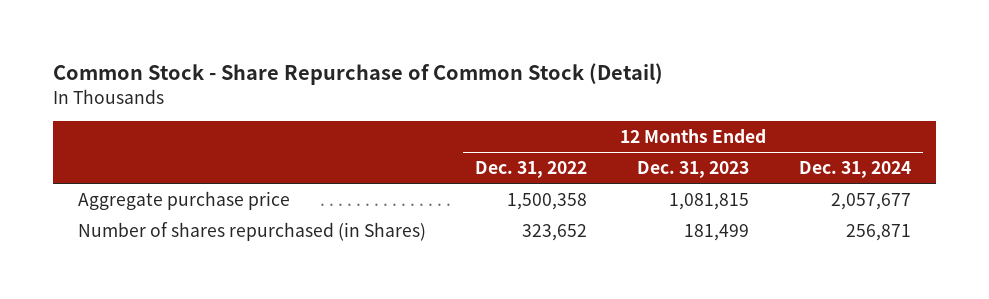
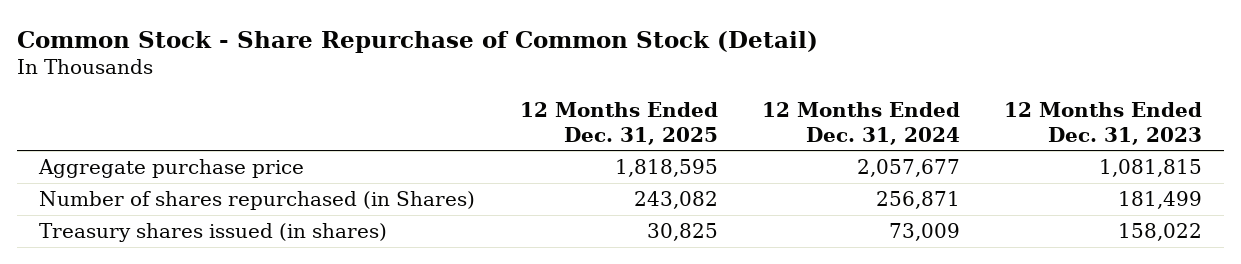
[475,161,588,179] Dec. 31, 2022 -> none
none -> [519,102,718,145] 12 Months Ended Dec. 31, 2025
none -> [39,223,388,243] Treasury shares issued (in shares)

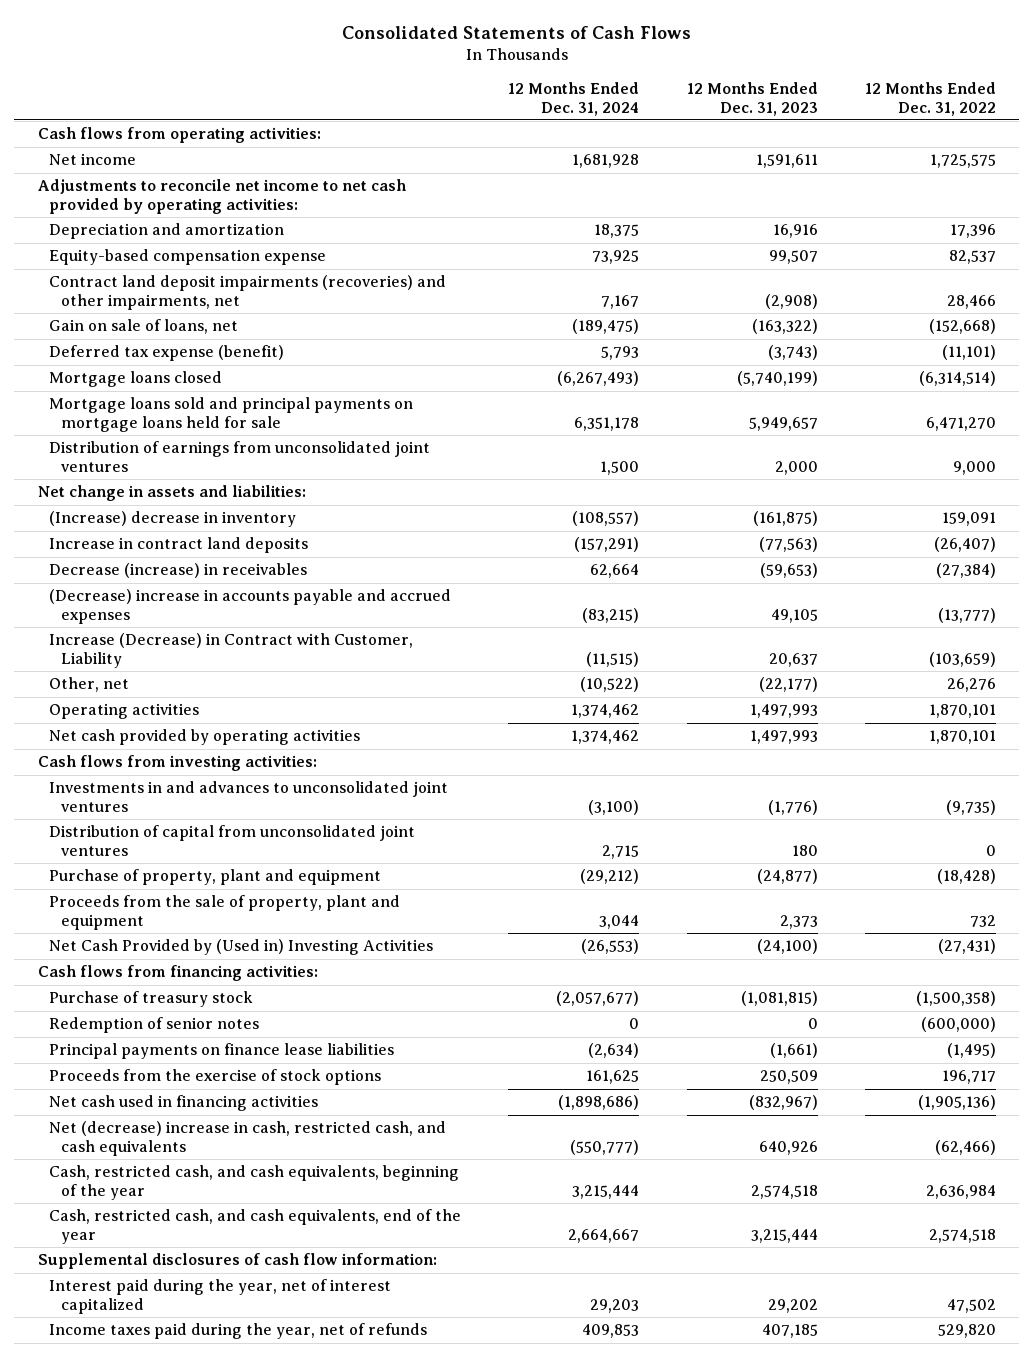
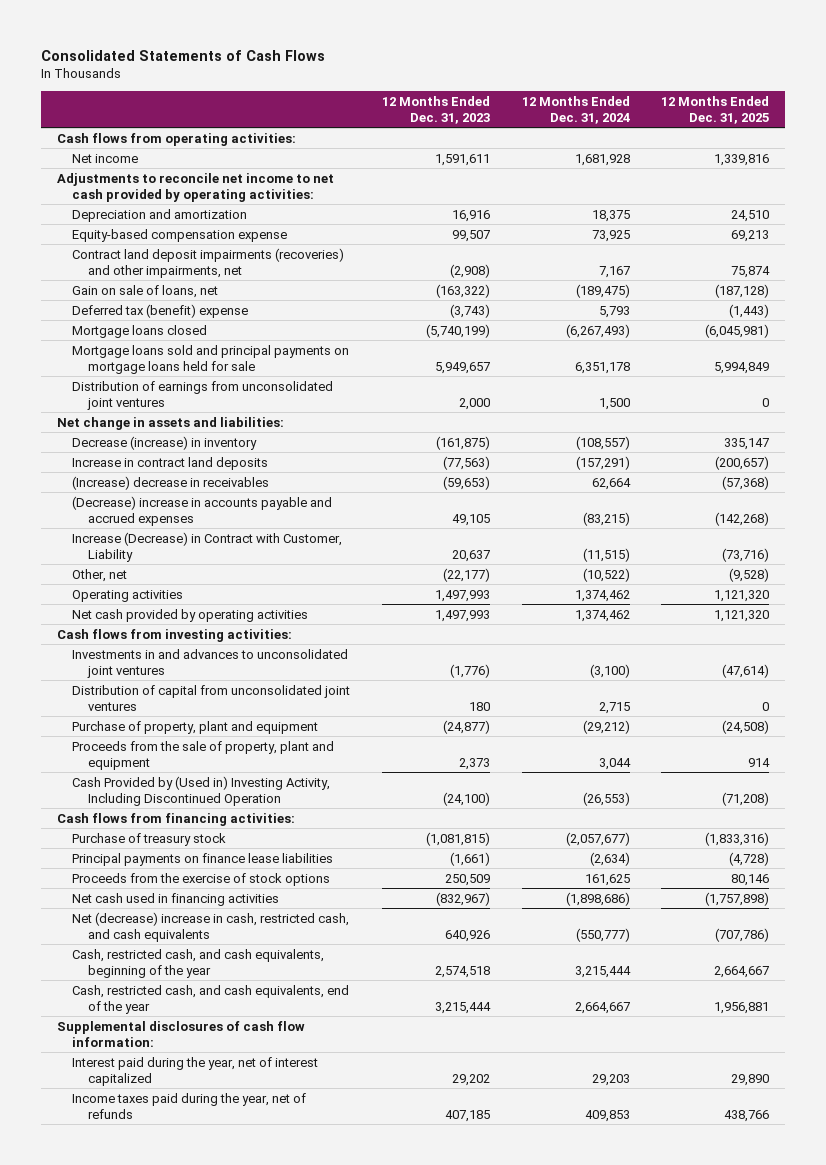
[864,82,996,116] 12 Months Ended Dec. 31, 2022 -> none
none -> [661,95,770,124] 12 Months Ended Dec. 31, 2025
[49,345,285,362] Deferred tax expense (benefit) -> [72,303,249,318] Deferred tax (benefit) expense
[49,511,297,528] (Increase) decrease in inventory -> [72,435,258,450] Decrease (increase) in inventory
[49,563,308,579] Decrease (increase) in receivables -> [72,475,270,490] (Increase) decrease in receivables
[49,939,434,956] Net Cash Provided by (Used in) Investing Activities -> [72,775,331,806] Cash Provided by (Used in) Investing Activity, Including Discontinued Operation
[49,1017,260,1034] Redemption of senior notes -> none

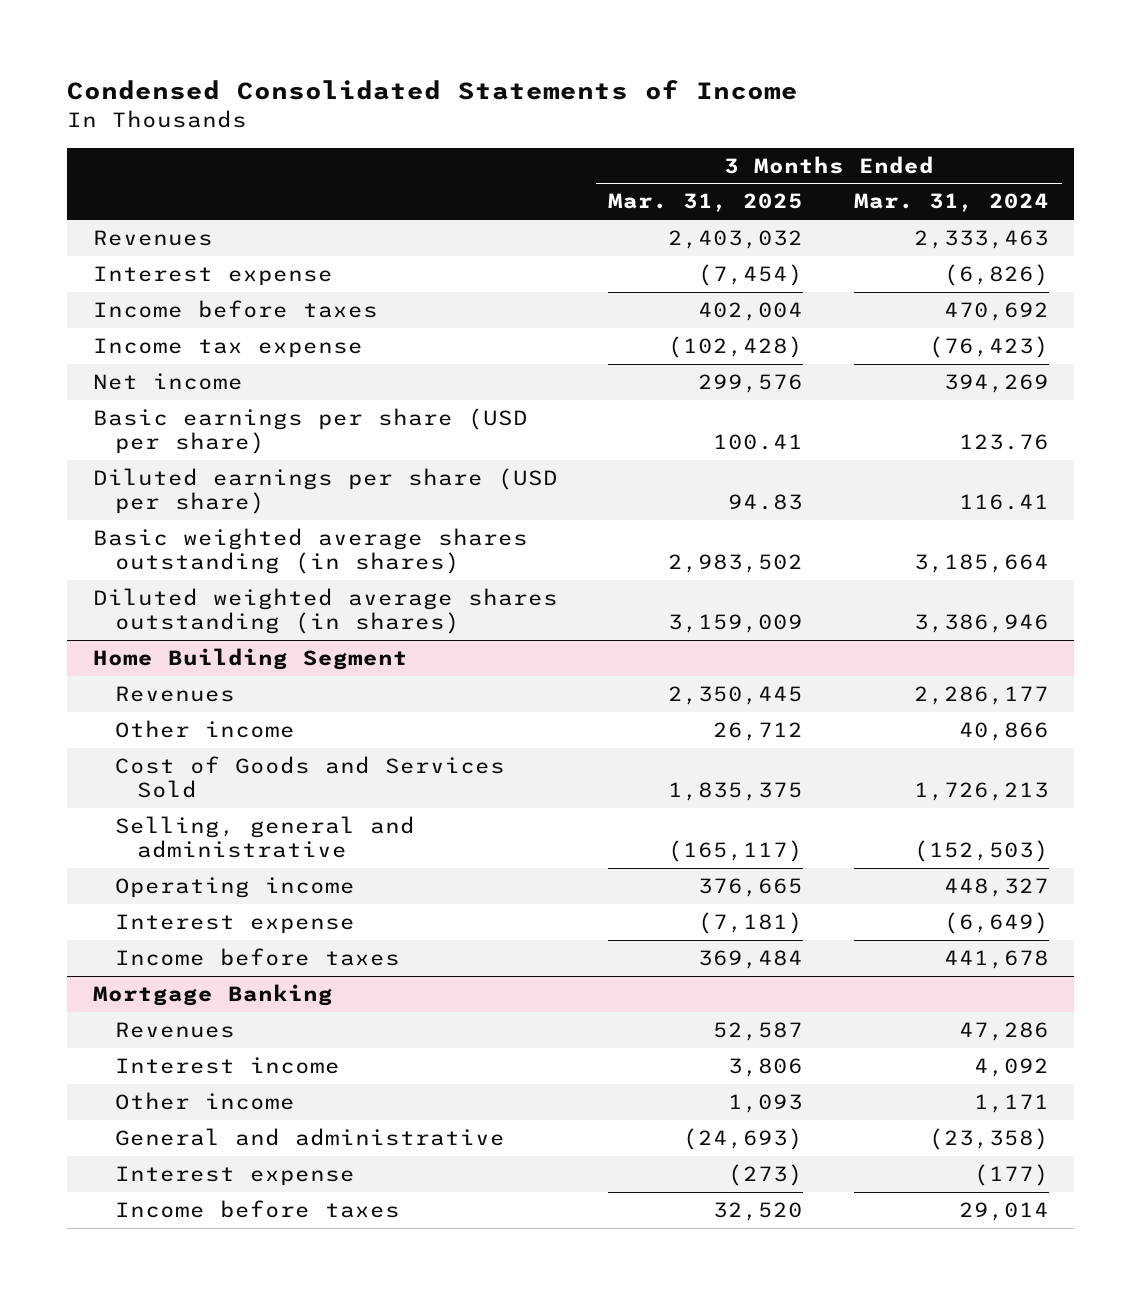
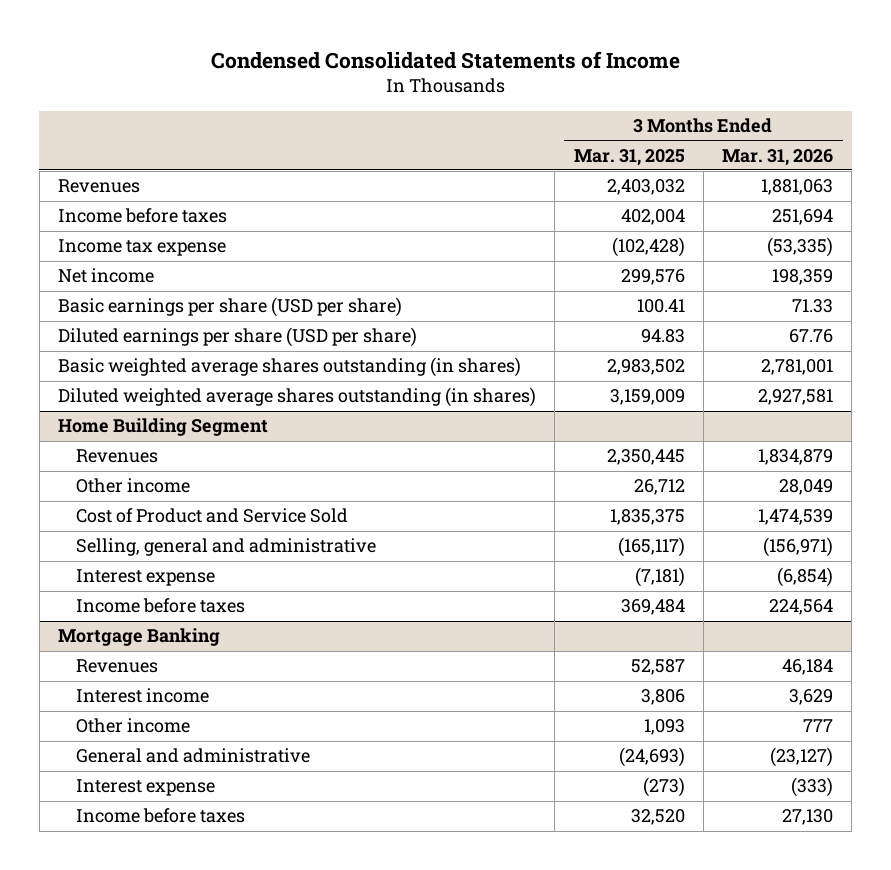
[854,193,1050,213] Mar. 31, 2024 -> none
none -> [722,148,834,166] Mar. 31, 2026
[92,266,333,287] Interest expense -> none
[114,756,505,799] Cost of Goods and Services Sold -> [76,508,349,524] Cost of Product and Service Sold
[114,877,355,899] Operating income -> none

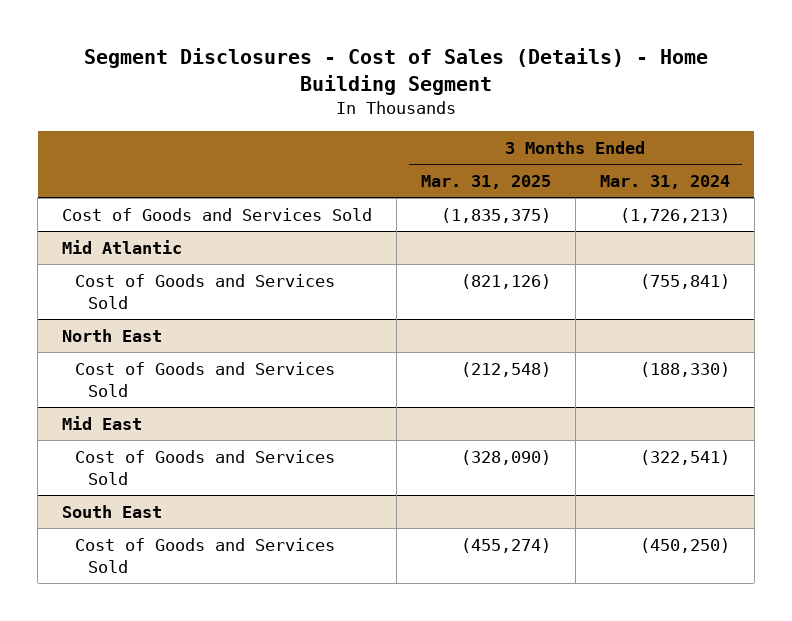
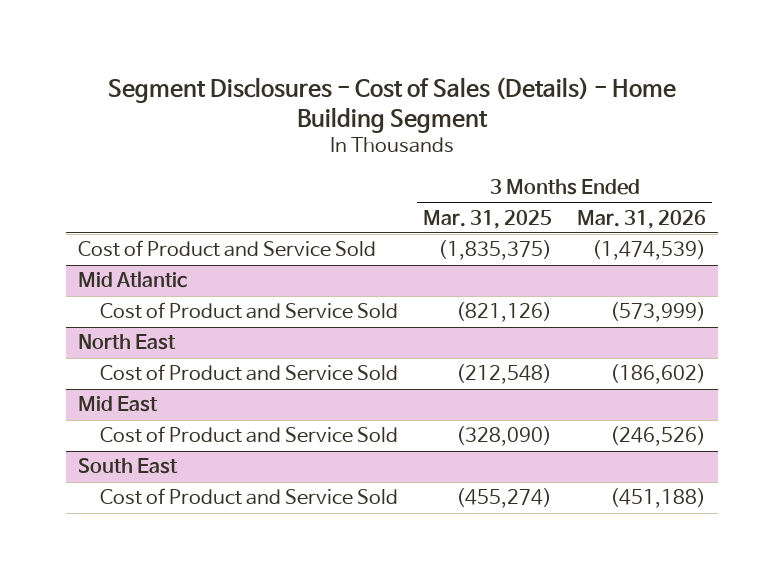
[599,175,730,190] Mar. 31, 2024 -> none
none -> [576,209,706,229] Mar. 31, 2026
[62,207,373,221] Cost of Goods and Services Sold -> [78,240,377,258] Cost of Product and Service Sold
[75,273,336,309] Cost of Goods and Services Sold -> [100,302,399,320] Cost of Product and Service Sold
[75,361,336,397] Cost of Goods and Services Sold -> [100,364,399,382] Cost of Product and Service Sold
[75,449,336,485] Cost of Goods and Services Sold -> [100,426,399,444] Cost of Product and Service Sold
[75,537,336,573] Cost of Goods and Services Sold -> [100,488,399,506] Cost of Product and Service Sold

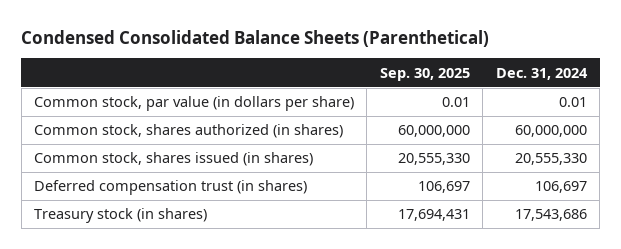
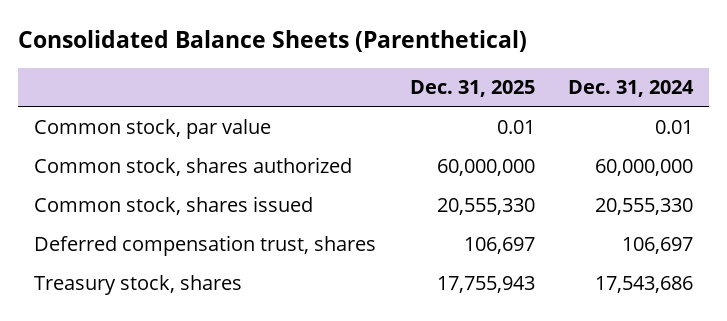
[21,29,490,47] Condensed Consolidated Balance Sheets (Parenthetical) -> [17,30,527,53] Consolidated Balance Sheets (Parenthetical)
[379,67,470,81] Sep. 30, 2025 -> none
none -> [409,80,535,98] Dec. 31, 2025
[33,96,354,112] Common stock, par value (in dollars per share) -> [34,119,272,140] Common stock, par value
[33,124,343,139] Common stock, shares authorized (in shares) -> [34,157,353,177] Common stock, shares authorized
[33,152,313,167] Common stock, shares issued (in shares) -> [34,196,314,216] Common stock, shares issued
[33,180,307,196] Deferred compensation trust (in shares) -> [34,235,377,257] Deferred compensation trust, shares
[33,208,207,224] Treasury stock (in shares) -> [34,275,243,296] Treasury stock, shares

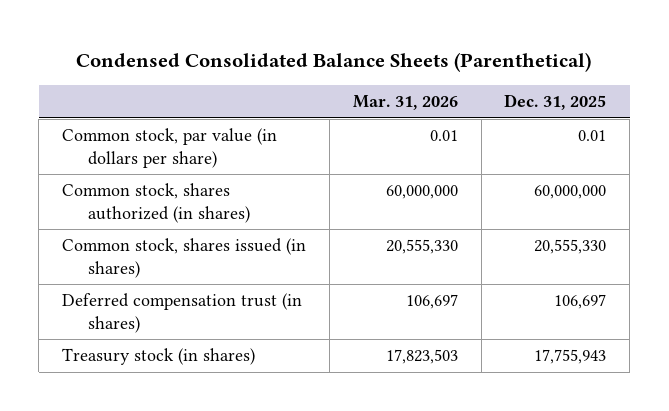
[17,30,527,53] Consolidated Balance Sheets (Parenthetical) -> [76,51,592,72] Condensed Consolidated Balance Sheets (Parenthetical)
[567,80,694,98] Dec. 31, 2024 -> none
none -> [352,95,458,111] Mar. 31, 2026
[34,119,272,140] Common stock, par value -> [62,128,278,168] Common stock, par value (in dollars per share)
[34,157,353,177] Common stock, shares authorized -> [62,183,251,223] Common stock, shares authorized (in shares)
[34,196,314,216] Common stock, shares issued -> [62,238,307,278] Common stock, shares issued (in shares)
[34,235,377,257] Deferred compensation trust, shares -> [62,293,303,333] Deferred compensation trust (in shares)
[34,275,243,296] Treasury stock, shares -> [62,348,256,366] Treasury stock (in shares)

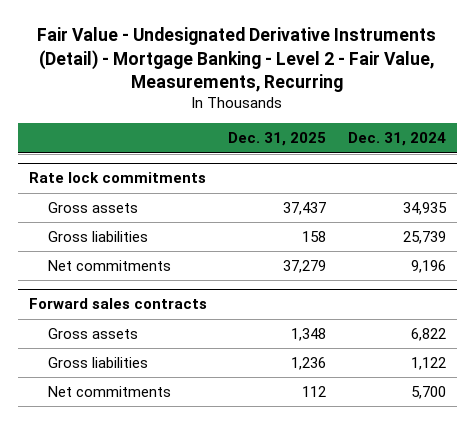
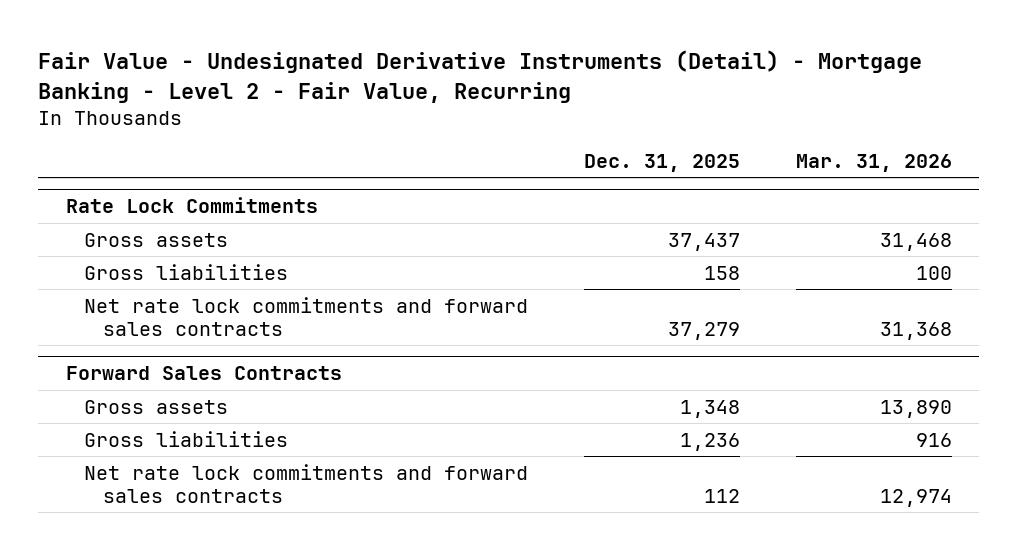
[37,27,437,93] Fair Value - Undesignated Derivative Instruments (Detail) - Mortgage Banking - Level 2 - Fair Value, Measurements, Recurring -> [38,49,923,103] Fair Value - Undesignated Derivative Instruments (Detail) - Mortgage Banking - Level 2 - Fair Value, Recurring
[347,132,446,147] Dec. 31, 2024 -> none
none -> [795,153,952,172] Mar. 31, 2026
[28,172,206,184] Rate lock commitments -> [66,197,319,214] Rate Lock Commitments
[48,259,172,271] Net commitments -> [84,296,529,336] Net rate lock commitments and forward sales contracts
[28,298,207,310] Forward sales contracts -> [66,366,343,381] Forward Sales Contracts
[48,385,172,397] Net commitments -> [84,463,529,503] Net rate lock commitments and forward sales contracts

